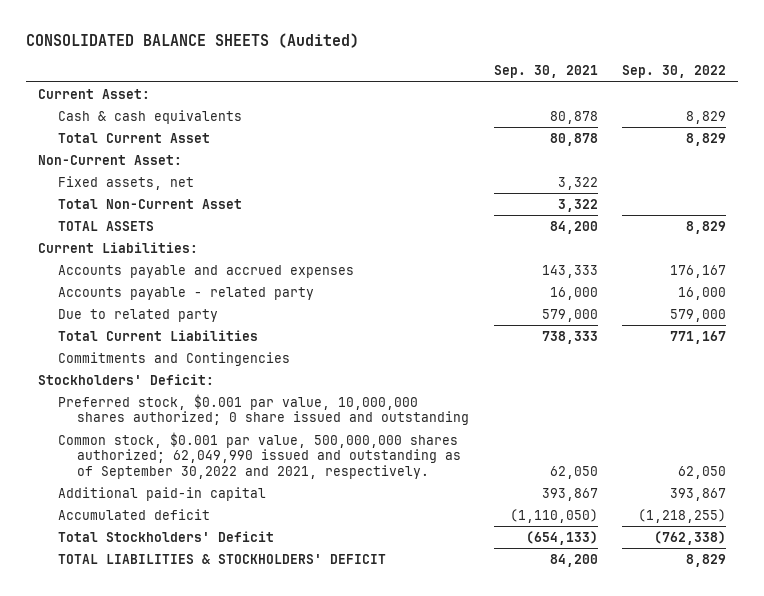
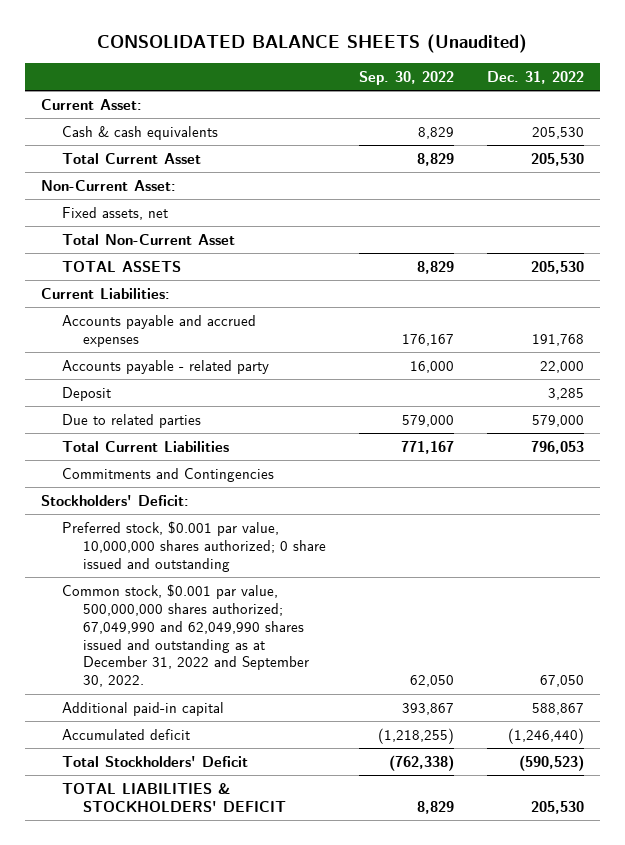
[25,33,359,49] CONSOLIDATED BALANCE SHEETS (Audited) -> [97,34,528,54] CONSOLIDATED BALANCE SHEETS (Unaudited)
[493,65,598,79] Sep. 30, 2021 -> none
none -> [486,71,584,85] Dec. 31, 2022
none -> [62,386,112,401] Deposit
[57,308,218,322] Due to related party -> [62,413,202,428] Due to related parties
[57,431,462,479] Common stock, $0.001 par value, 500,000,000 shares authorized; 62,049,990 issued and outstanding as of September 30,2022 and 2021, respectively. -> [62,583,310,688] Common stock, $0.001 par value, 500,000,000 shares authorized; 67,049,990 and 62,049,990 shares issued and outstanding as at December 31, 2022 and September 30, 2022.

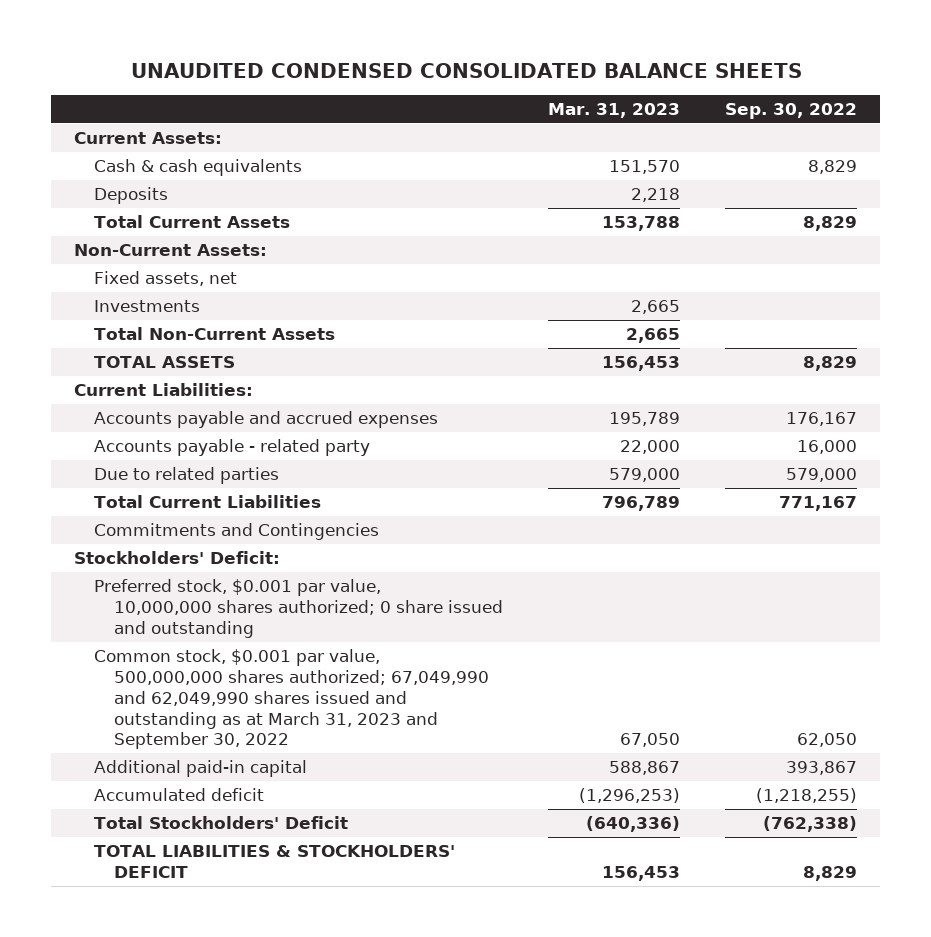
[97,34,528,54] CONSOLIDATED BALANCE SHEETS (Unaudited) -> [130,62,802,78] UNAUDITED CONDENSED CONSOLIDATED BALANCE SHEETS
[486,71,584,85] Dec. 31, 2022 -> none
none -> [547,103,680,119] Mar. 31, 2023
[41,98,143,110] Current Asset: -> [74,132,223,145] Current Assets:
none -> [93,187,168,205] Deposits
[62,152,202,164] Total Current Asset -> [93,215,290,229] Total Current Assets
[41,179,177,191] Non-Current Asset: -> [74,244,268,257] Non-Current Assets:
none -> [93,300,200,313] Investments
[62,233,236,245] Total Non-Current Asset -> [93,327,335,341] Total Non-Current Assets
[62,386,112,401] Deposit -> none
[62,583,310,688] Common stock, $0.001 par value, 500,000,000 shares authorized; 67,049,990 and 62,049,990 shares issued and outstanding as at December 31, 2022 and September 30, 2022. -> [93,649,489,750] Common stock, $0.001 par value, 500,000,000 shares authorized; 67,049,990 and 62,049,990 shares issued and outstanding as at March 31, 2023 and September 30, 2022

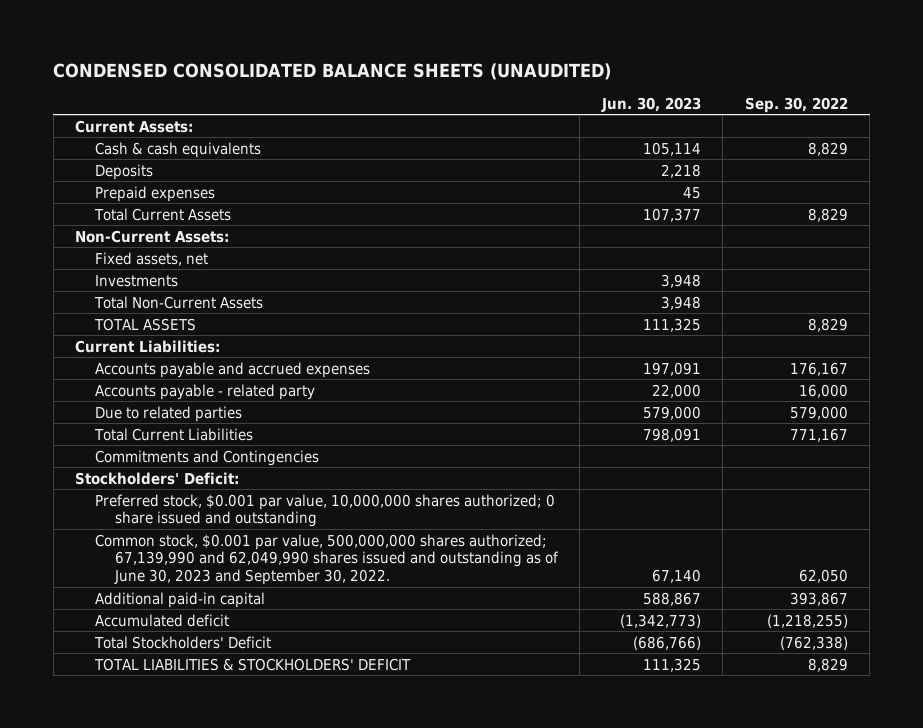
[130,62,802,78] UNAUDITED CONDENSED CONSOLIDATED BALANCE SHEETS -> [53,62,612,80] CONDENSED CONSOLIDATED BALANCE SHEETS (UNAUDITED)
[547,103,680,119] Mar. 31, 2023 -> none
none -> [600,96,701,112] Jun. 30, 2023
none -> [94,185,215,202] Prepaid expenses
[93,649,489,750] Common stock, $0.001 par value, 500,000,000 shares authorized; 67,049,990 and 62,049,990 shares issued and outstanding as at March 31, 2023 and September 30, 2022 -> [94,533,559,586] Common stock, $0.001 par value, 500,000,000 shares authorized; 67,139,990 and 62,049,990 shares issued and outstanding as of June 30, 2023 and September 30, 2022.

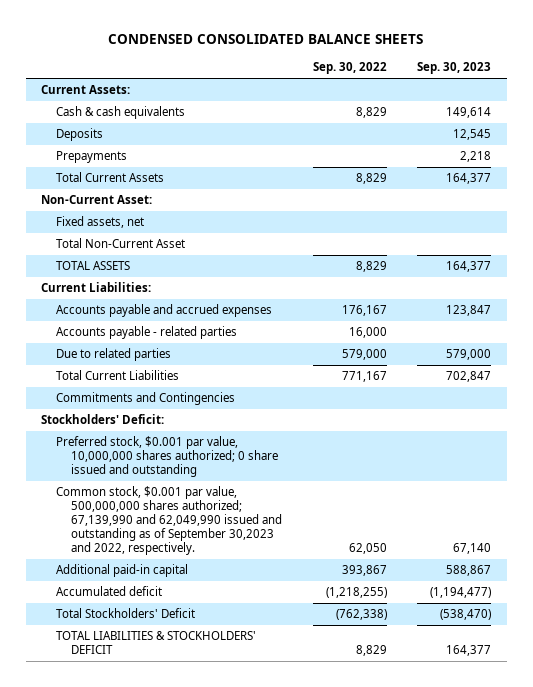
[53,62,612,80] CONDENSED CONSOLIDATED BALANCE SHEETS (UNAUDITED) -> [108,34,424,45] CONDENSED CONSOLIDATED BALANCE SHEETS
[600,96,701,112] Jun. 30, 2023 -> none
none -> [417,62,492,75] Sep. 30, 2023
[94,185,215,202] Prepaid expenses -> none
none -> [56,151,128,164] Prepayments
[75,229,230,243] Non-Current Assets: -> [41,195,153,205] Non-Current Asset:
[94,274,178,287] Investments -> none
[93,295,263,309] Total Non-Current Assets -> [56,238,186,249] Total Non-Current Asset
[94,383,315,400] Accounts payable - related party -> [56,326,238,340] Accounts payable - related parties
[94,533,559,586] Common stock, $0.001 par value, 500,000,000 shares authorized; 67,139,990 and 62,049,990 shares issued and outstanding as of June 30, 2023 and September 30, 2022. -> [56,486,282,556] Common stock, $0.001 par value, 500,000,000 shares authorized; 67,139,990 and 62,049,990 issued and outstanding as of September 30,2023 and 2022, respectively.

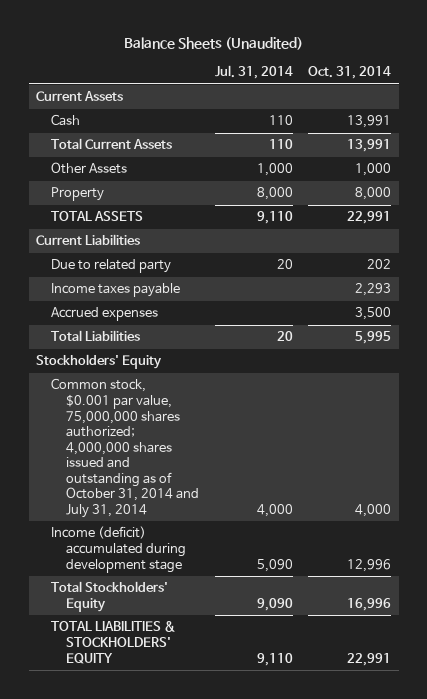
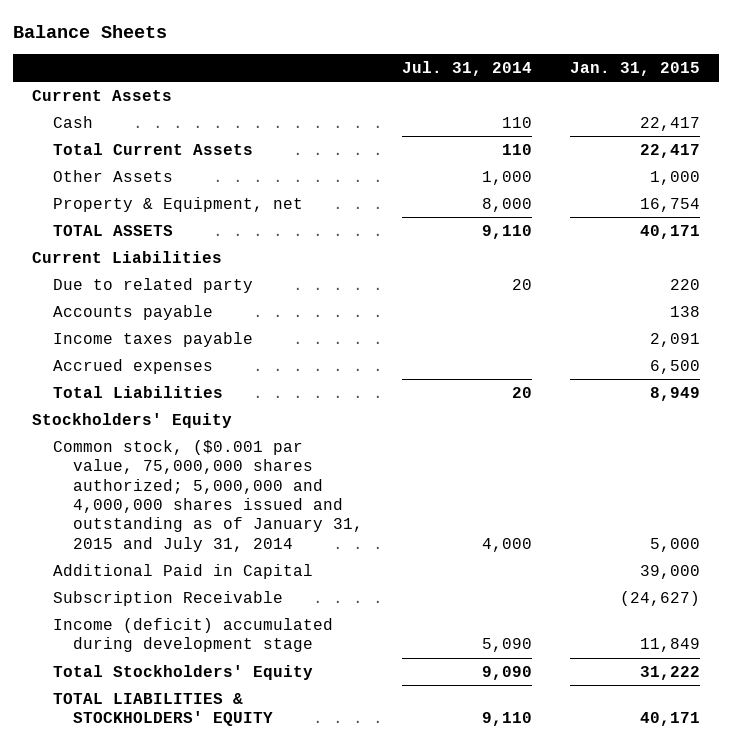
[123,36,303,50] Balance Sheets (Unaudited) -> [13,24,168,38] Balance Sheets
[308,66,392,80] Oct. 31, 2014 -> none
none -> [570,61,701,76] Jan. 31, 2015
[51,187,105,202] Property -> [52,196,303,212] Property & Equipment, net
none -> [52,304,213,320] Accounts payable
[51,378,200,518] Common stock, $0.001 par value, 75,000,000 shares authorized; 4,000,000 shares issued and outstanding as of October 31, 2014 and July 31, 2014 -> [52,439,364,552] Common stock, ($0.001 par value, 75,000,000 shares authorized; 5,000,000 and 4,000,000 shares issued and outstanding as of January 31, 2015 and July 31, 2014
none -> [52,563,313,579] Additional Paid in Capital
none -> [52,590,283,606] Subscription Receivable

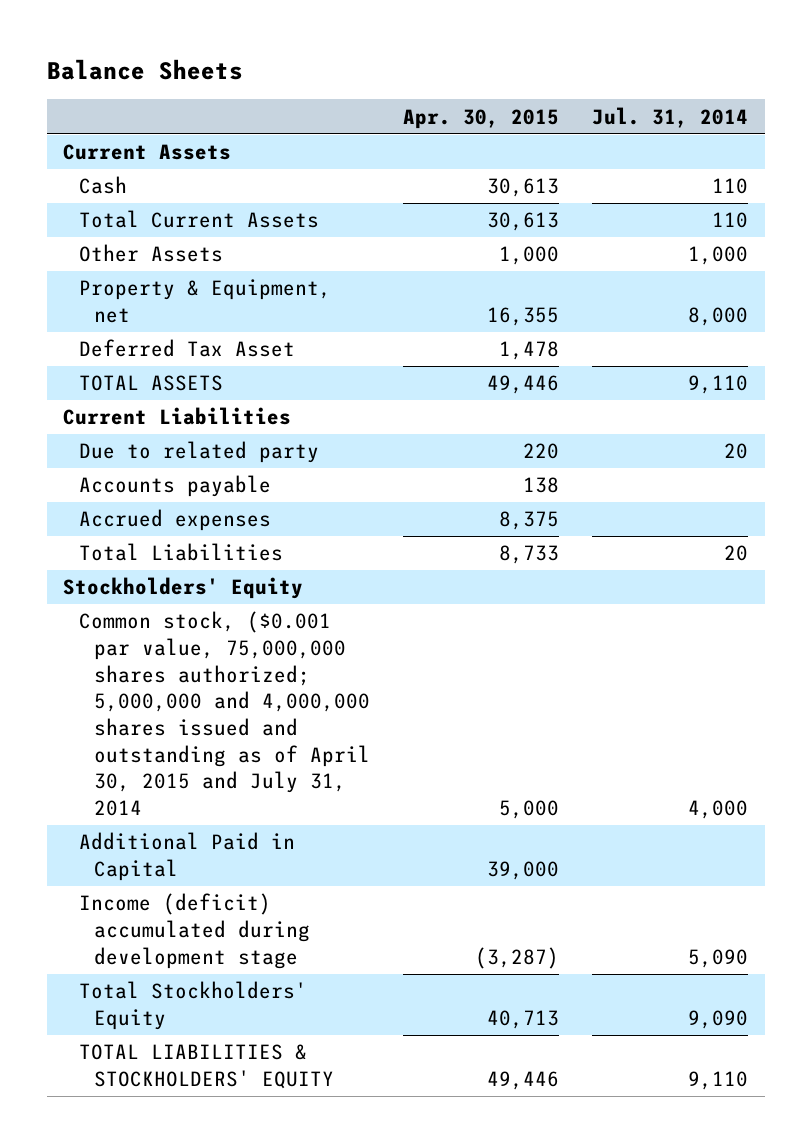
[570,61,701,76] Jan. 31, 2015 -> none
none -> [403,108,560,129] Apr. 30, 2015
none -> [78,339,295,358] Deferred Tax Asset
[52,331,253,347] Income taxes payable -> none
[52,439,364,552] Common stock, ($0.001 par value, 75,000,000 shares authorized; 5,000,000 and 4,000,000 shares issued and outstanding as of January 31, 2015 and July 31, 2014 -> [78,611,371,817] Common stock, ($0.001 par value, 75,000,000 shares authorized; 5,000,000 and 4,000,000 shares issued and outstanding as of April 30, 2015 and July 31, 2014
[52,590,283,606] Subscription Receivable -> none

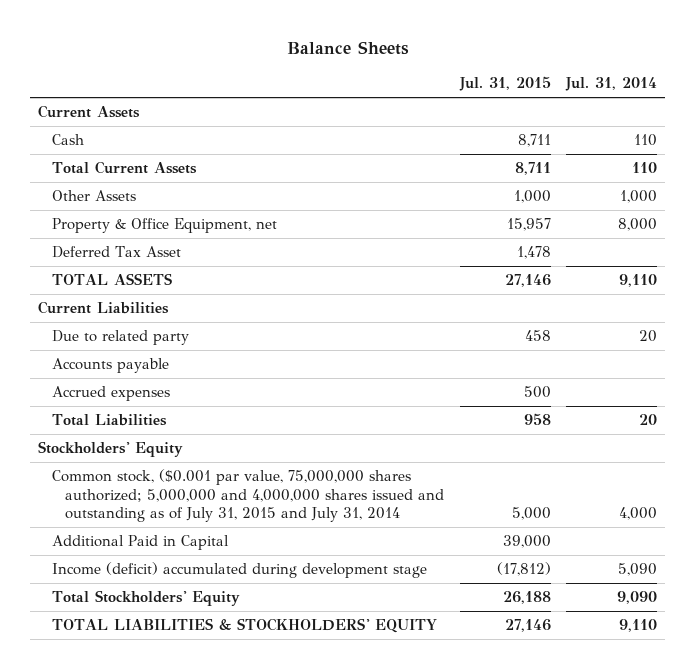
[403,108,560,129] Apr. 30, 2015 -> none
none -> [458,76,551,92] Jul. 31, 2015
[78,279,331,324] Property & Equipment, net -> [51,218,277,234] Property & Office Equipment, net
[78,611,371,817] Common stock, ($0.001 par value, 75,000,000 shares authorized; 5,000,000 and 4,000,000 shares issued and outstanding as of April 30, 2015 and July 31, 2014 -> [51,469,444,522] Common stock, ($0.001 par value, 75,000,000 shares authorized; 5,000,000 and 4,000,000 shares issued and outstanding as of July 31, 2015 and July 31, 2014

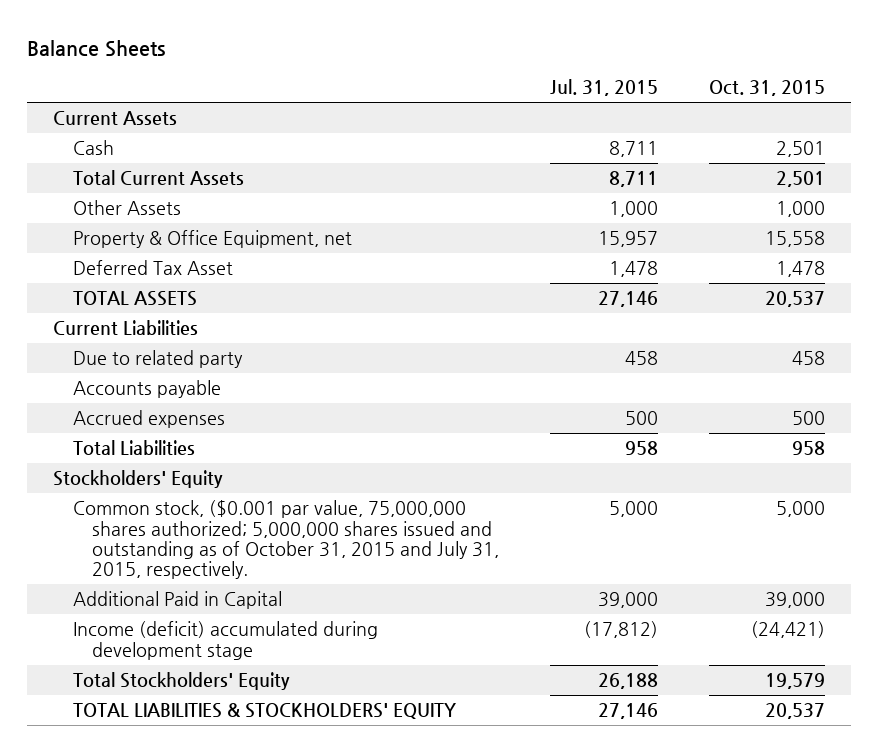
[565,77,658,92] Jul. 31, 2014 -> none
none -> [709,80,826,97] Oct. 31, 2015
[51,469,444,522] Common stock, ($0.001 par value, 75,000,000 shares authorized; 5,000,000 and 4,000,000 shares issued and outstanding as of July 31, 2015 and July 31, 2014 -> [72,500,500,580] Common stock, ($0.001 par value, 75,000,000 shares authorized; 5,000,000 shares issued and outstanding as of October 31, 2015 and July 31, 2015, respectively.

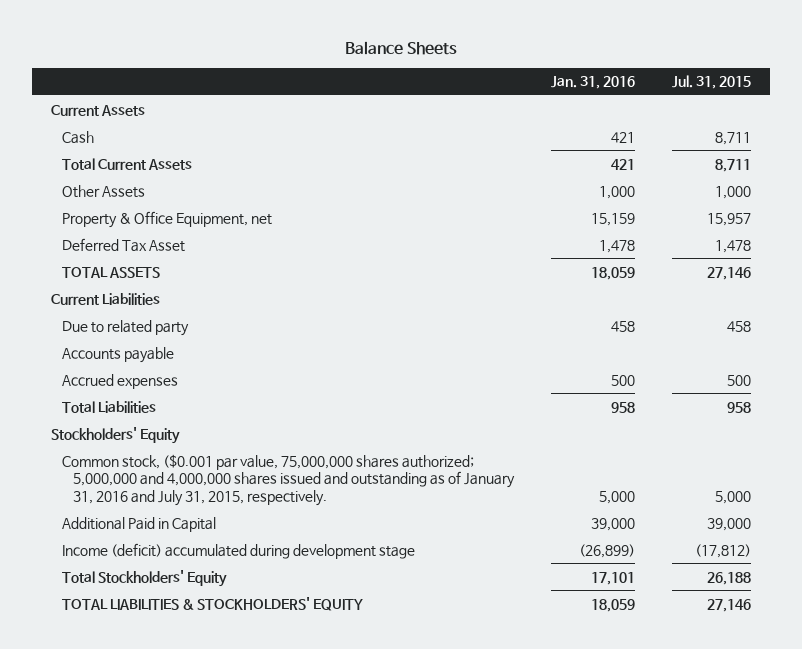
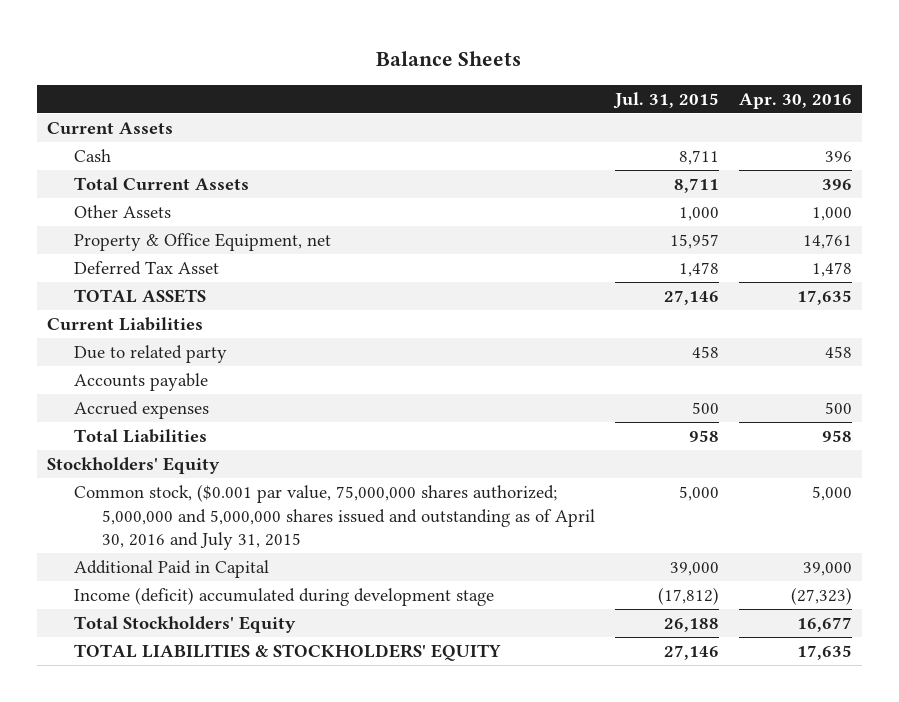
[550,76,635,90] Jan. 31, 2016 -> none
none -> [738,92,852,109] Apr. 30, 2016
[61,453,515,506] Common stock, ($0.001 par value, 75,000,000 shares authorized; 5,000,000 and 4,000,000 shares issued and outstanding as of January 31, 2016 and July 31, 2015, respectively. -> [74,484,595,551] Common stock, ($0.001 par value, 75,000,000 shares authorized; 5,000,000 and 5,000,000 shares issued and outstanding as of April 30, 2016 and July 31, 2015

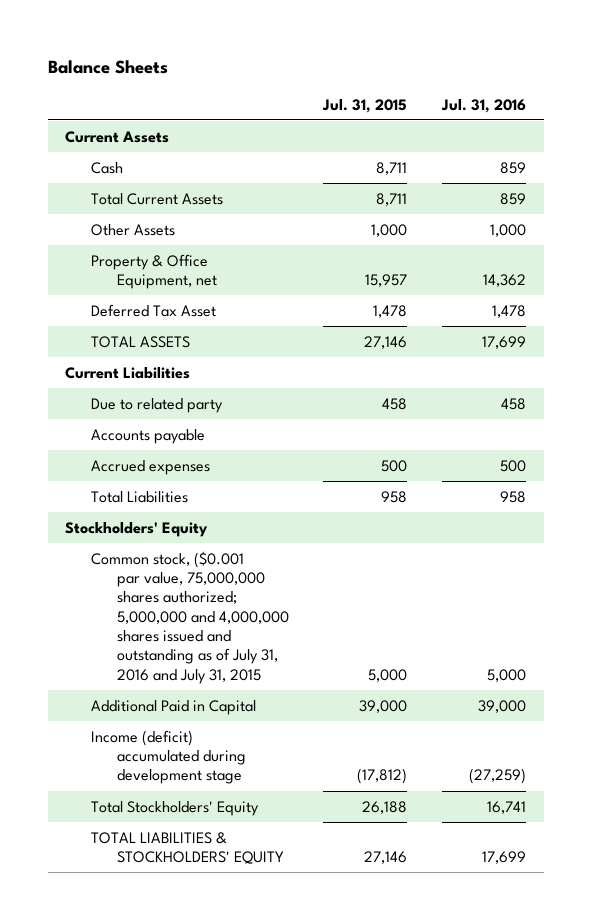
[738,92,852,109] Apr. 30, 2016 -> none
none -> [441,98,527,113] Jul. 31, 2016
[74,484,595,551] Common stock, ($0.001 par value, 75,000,000 shares authorized; 5,000,000 and 5,000,000 shares issued and outstanding as of April 30, 2016 and July 31, 2015 -> [90,550,289,684] Common stock, ($0.001 par value, 75,000,000 shares authorized; 5,000,000 and 4,000,000 shares issued and outstanding as of July 31, 2016 and July 31, 2015

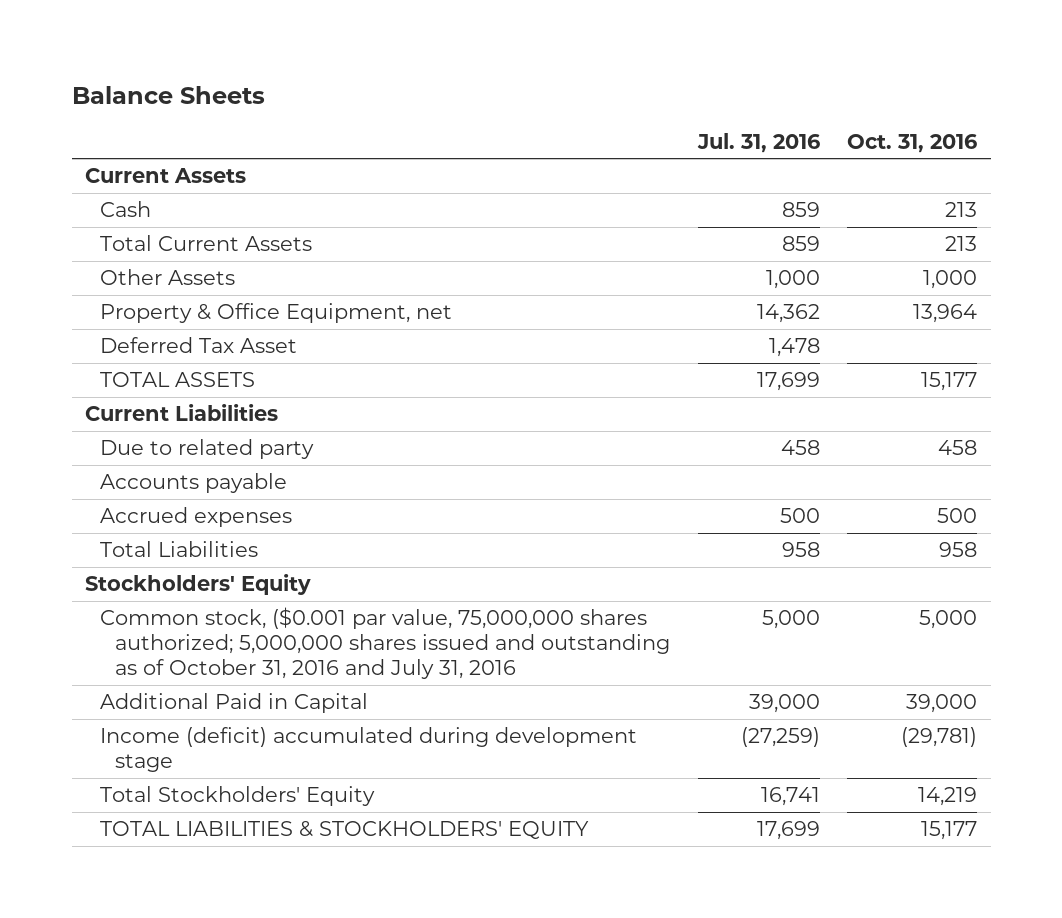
[322,98,408,113] Jul. 31, 2015 -> none
none -> [847,133,978,153] Oct. 31, 2016
[90,550,289,684] Common stock, ($0.001 par value, 75,000,000 shares authorized; 5,000,000 and 4,000,000 shares issued and outstanding as of July 31, 2016 and July 31, 2015 -> [100,607,671,679] Common stock, ($0.001 par value, 75,000,000 shares authorized; 5,000,000 shares issued and outstanding as of October 31, 2016 and July 31, 2016

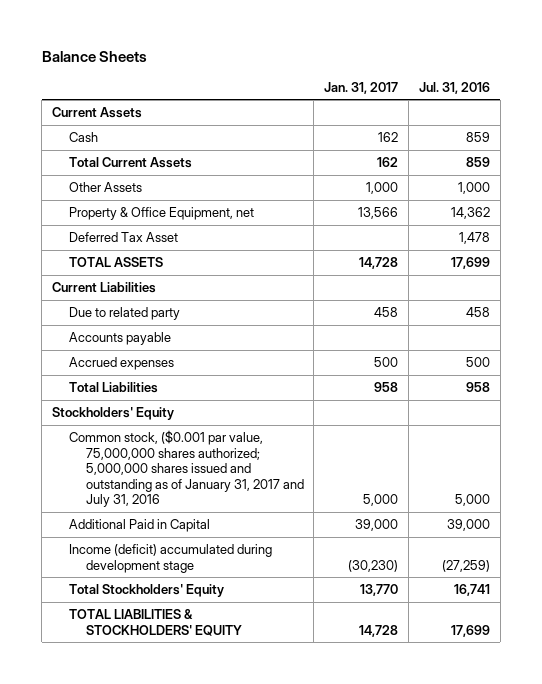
[847,133,978,153] Oct. 31, 2016 -> none
none -> [324,81,399,94] Jan. 31, 2017
[100,607,671,679] Common stock, ($0.001 par value, 75,000,000 shares authorized; 5,000,000 shares issued and outstanding as of October 31, 2016 and July 31, 2016 -> [68,430,304,508] Common stock, ($0.001 par value, 75,000,000 shares authorized; 5,000,000 shares issued and outstanding as of January 31, 2017 and July 31, 2016

